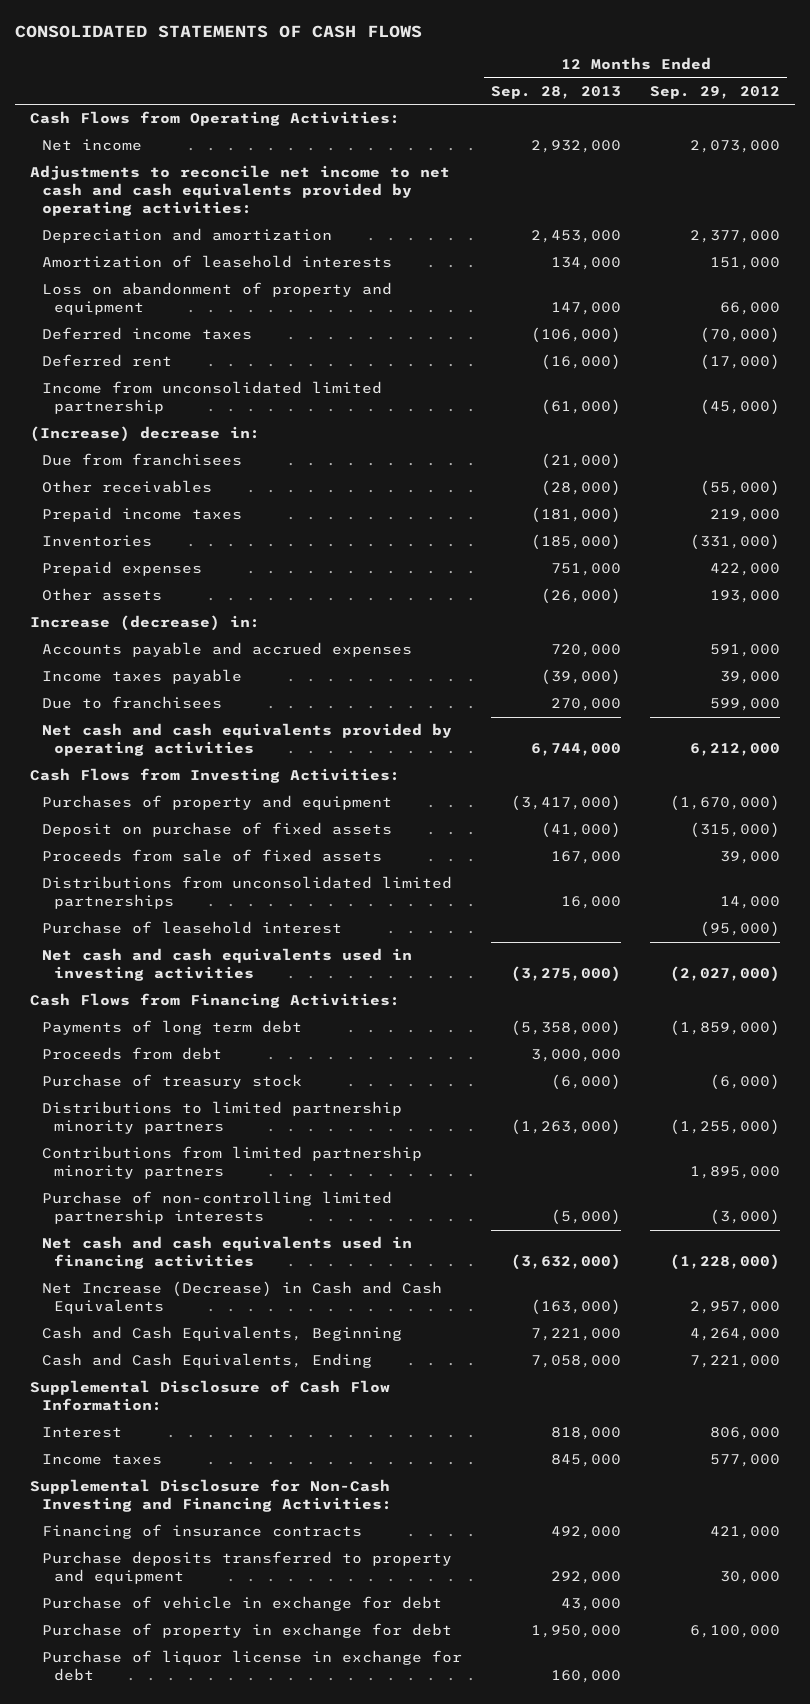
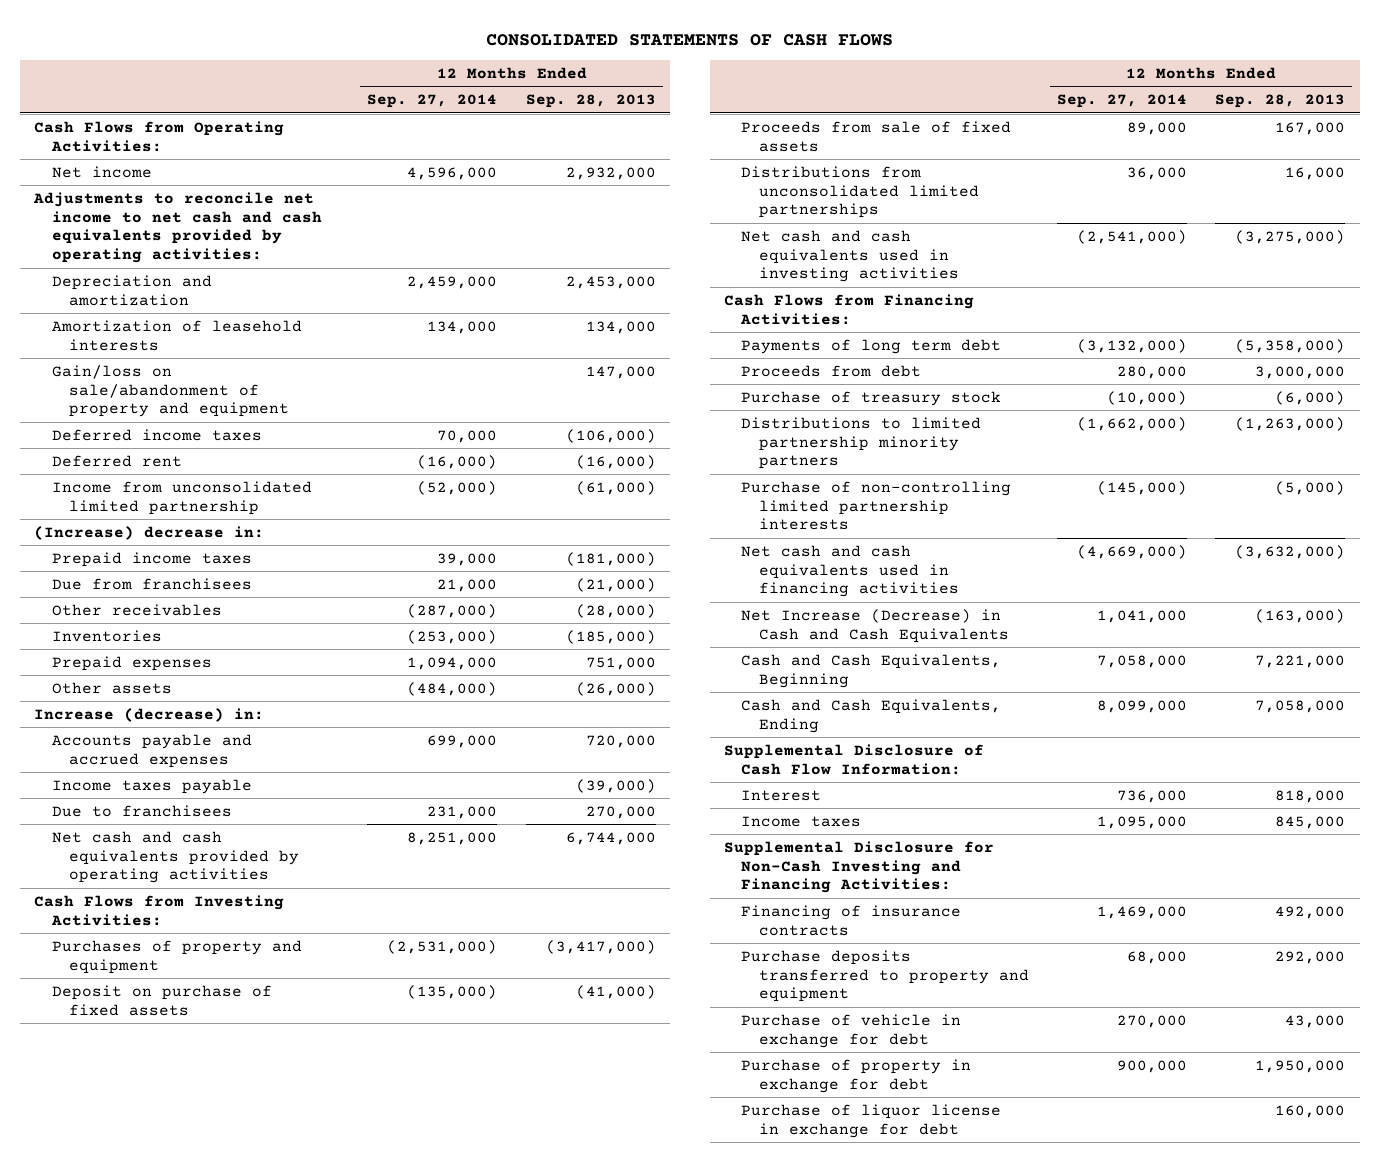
[650,86,781,100] Sep. 29, 2012 -> none
none -> [367,94,498,109] Sep. 27, 2014
[41,282,392,316] Loss on abandonment of property and equipment -> [51,364,289,418] Gain/loss on sale/abandonment of property and equipment
[41,507,242,523] Prepaid income taxes -> [51,551,252,567] Prepaid income taxes
[41,921,342,935] Purchase of leasehold interest -> none
[41,1146,422,1180] Contributions from limited partnership minority partners -> none

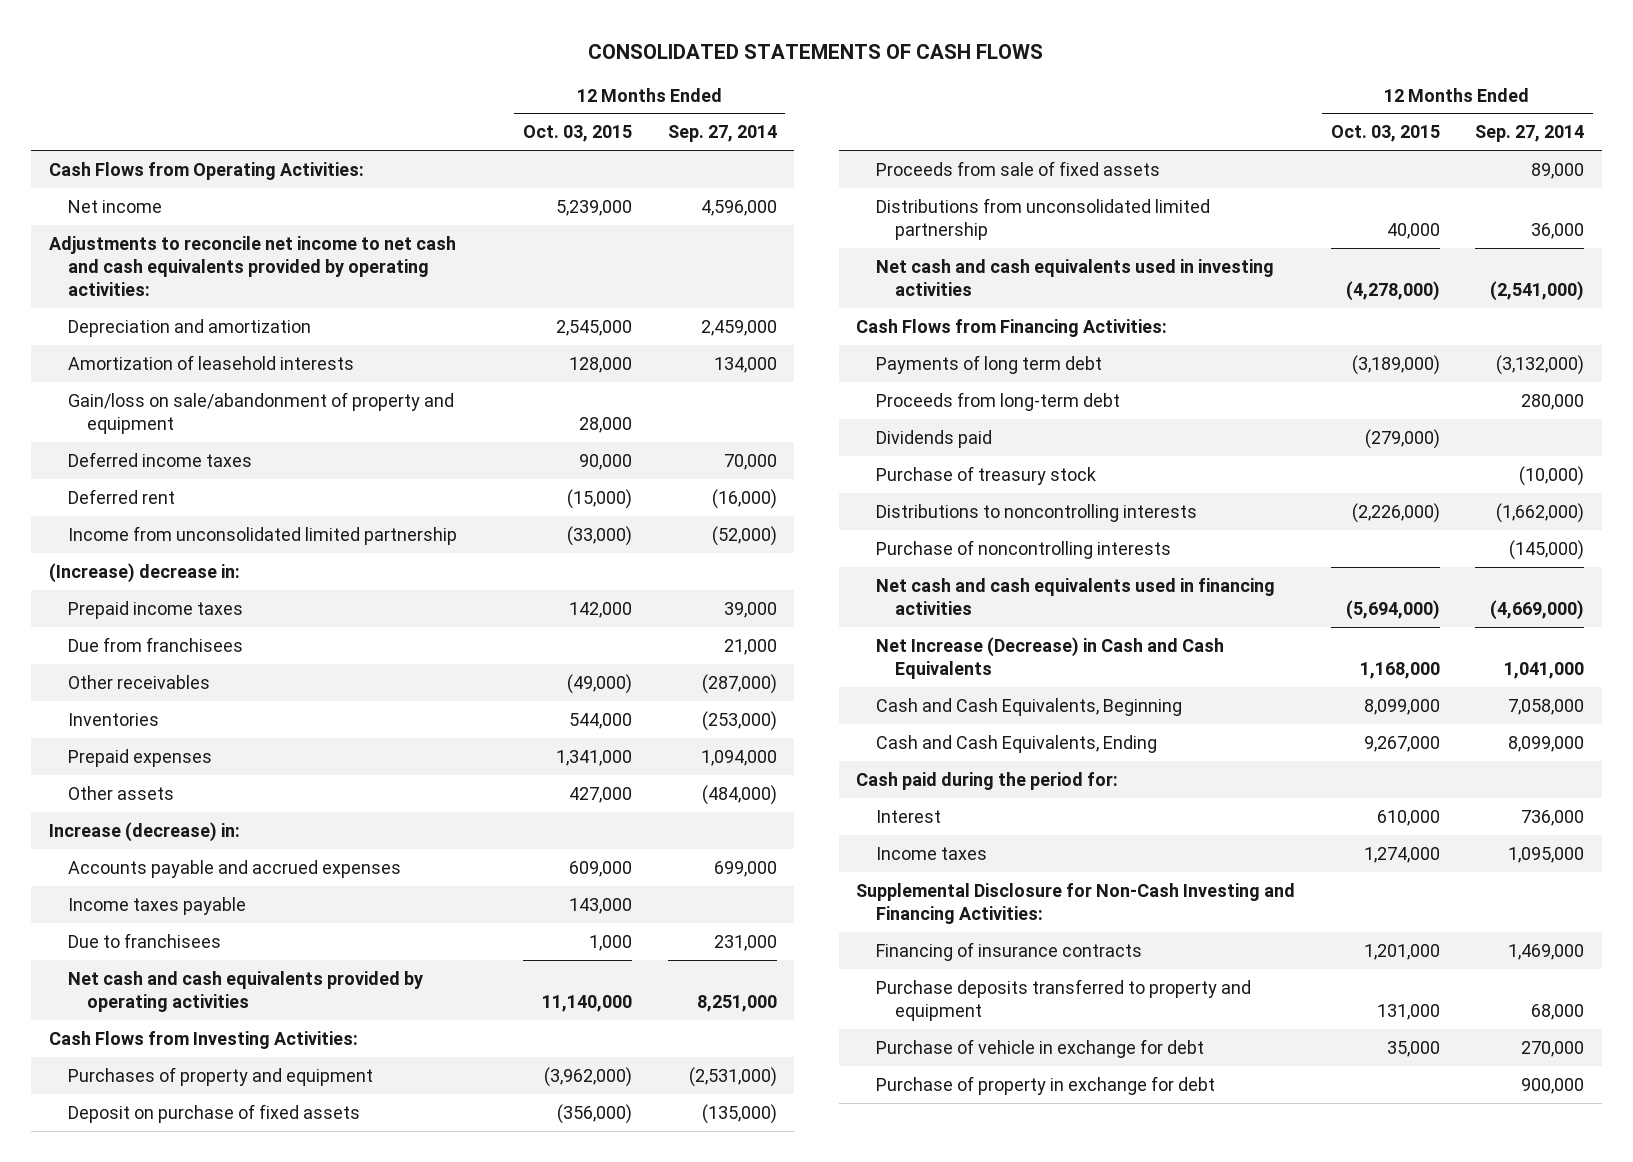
[525,94,656,109] Sep. 28, 2013 -> none
none -> [523,125,633,143] Oct. 03, 2015
[741,165,979,219] Distributions from unconsolidated limited partnerships -> [875,197,1210,240] Distributions from unconsolidated limited partnership
[741,364,922,377] Proceeds from debt -> [875,391,1120,411] Proceeds from long-term debt
none -> [875,429,992,448] Dividends paid
[741,416,982,470] Distributions to limited partnership minority partners -> [875,503,1197,522] Distributions to noncontrolling interests
[741,480,1012,531] Purchase of non-controlling limited partnership interests -> [875,539,1171,559] Purchase of noncontrolling interests
[723,743,984,775] Supplemental Disclosure of Cash Flow Information: -> none
none -> [856,771,1119,790] Cash paid during the period for:
[741,1103,1002,1138] Purchase of liquor license in exchange for debt -> none

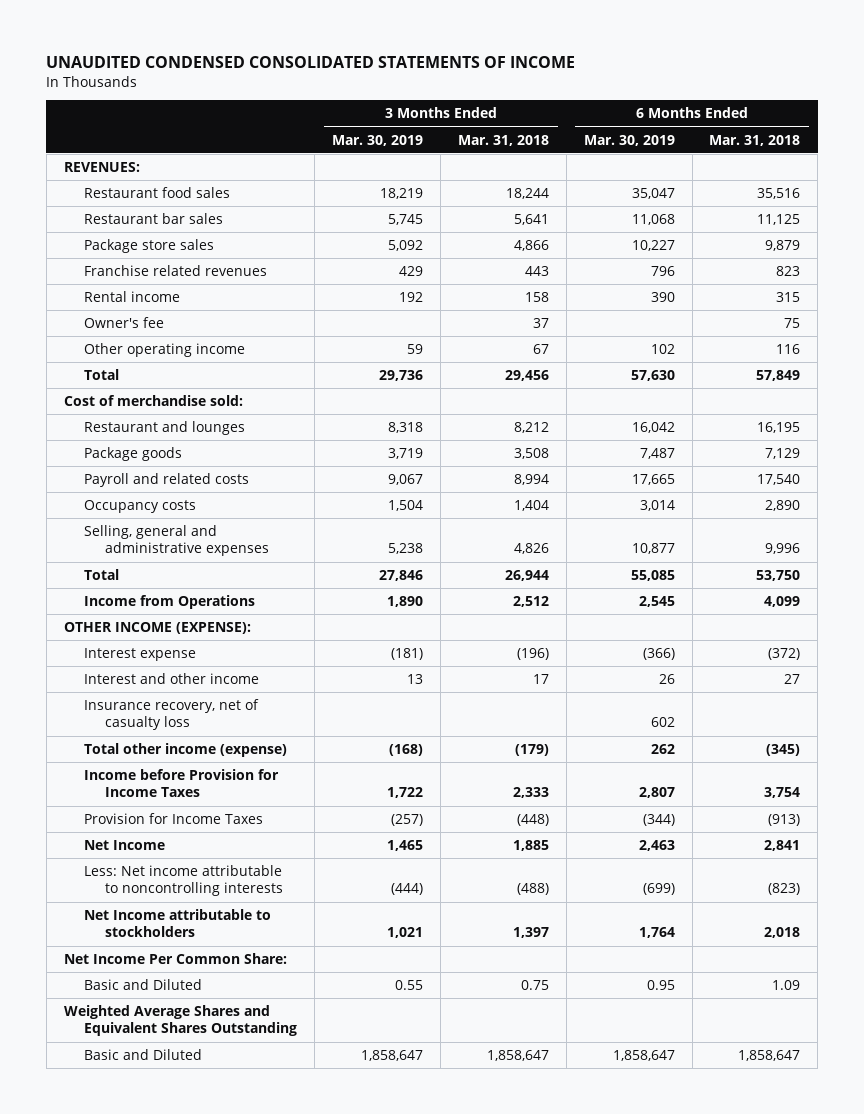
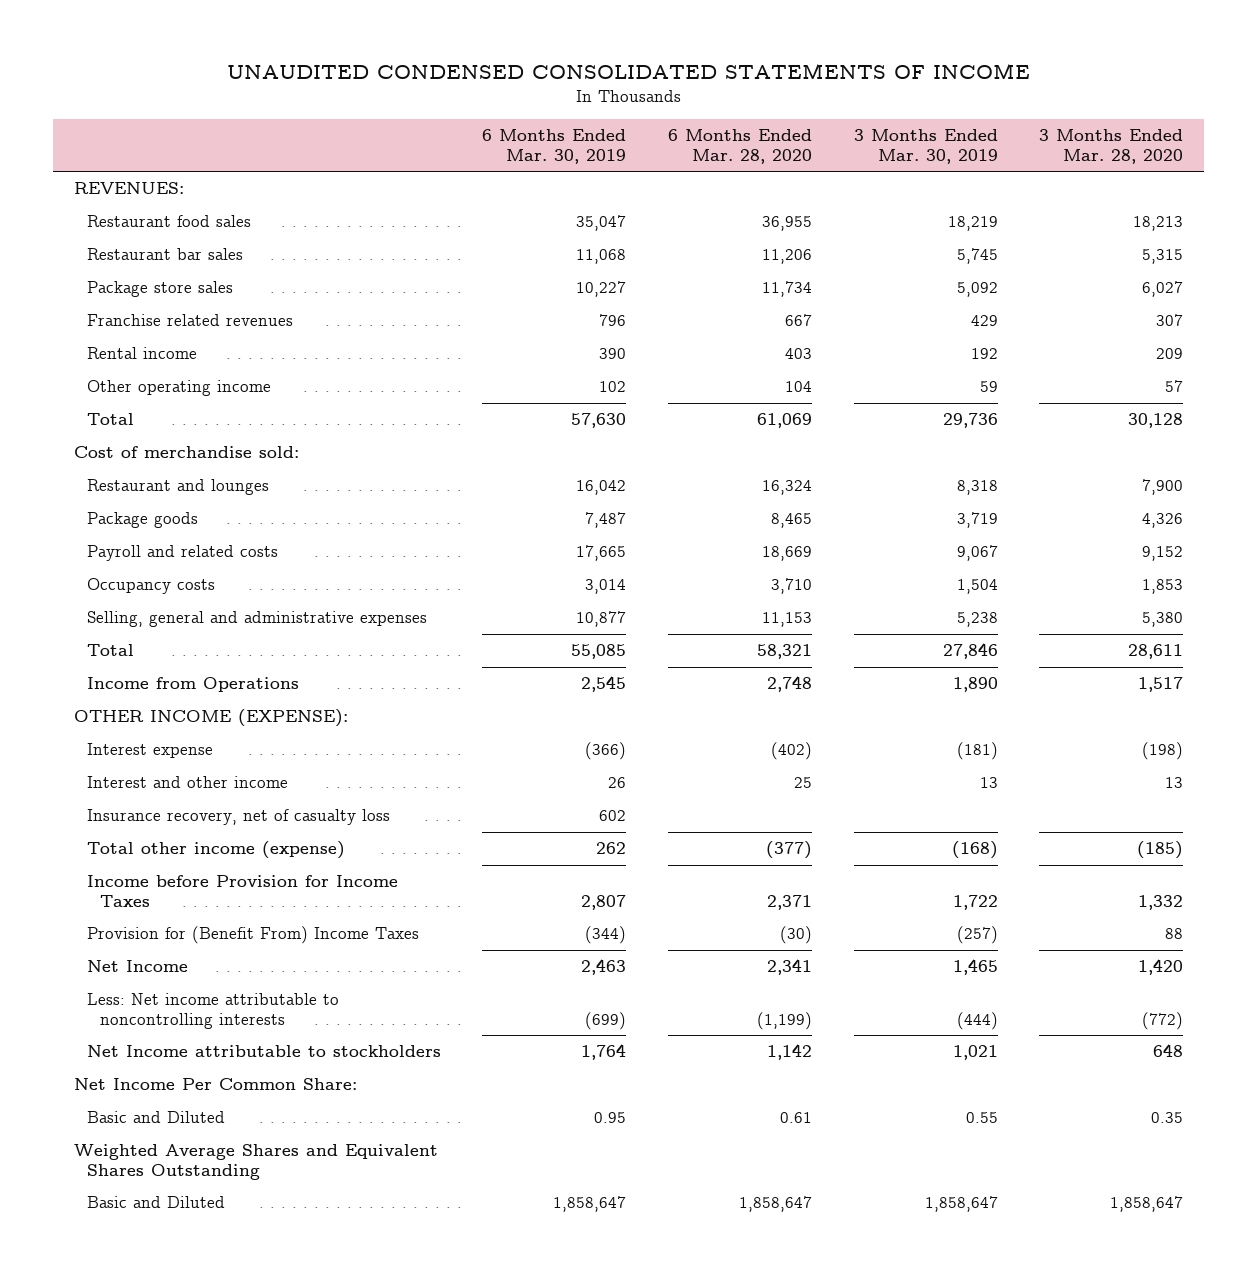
[457,134,549,146] Mar. 31, 2018 -> none
[709,134,801,146] Mar. 31, 2018 -> none
none -> [668,128,813,164] 6 Months Ended Mar. 28, 2020
none -> [1039,128,1184,164] 3 Months Ended Mar. 28, 2020
[84,316,165,328] Owner's fee -> none
[84,812,264,824] Provision for Income Taxes -> [86,926,419,945] Provision for (Benefit From) Income Taxes

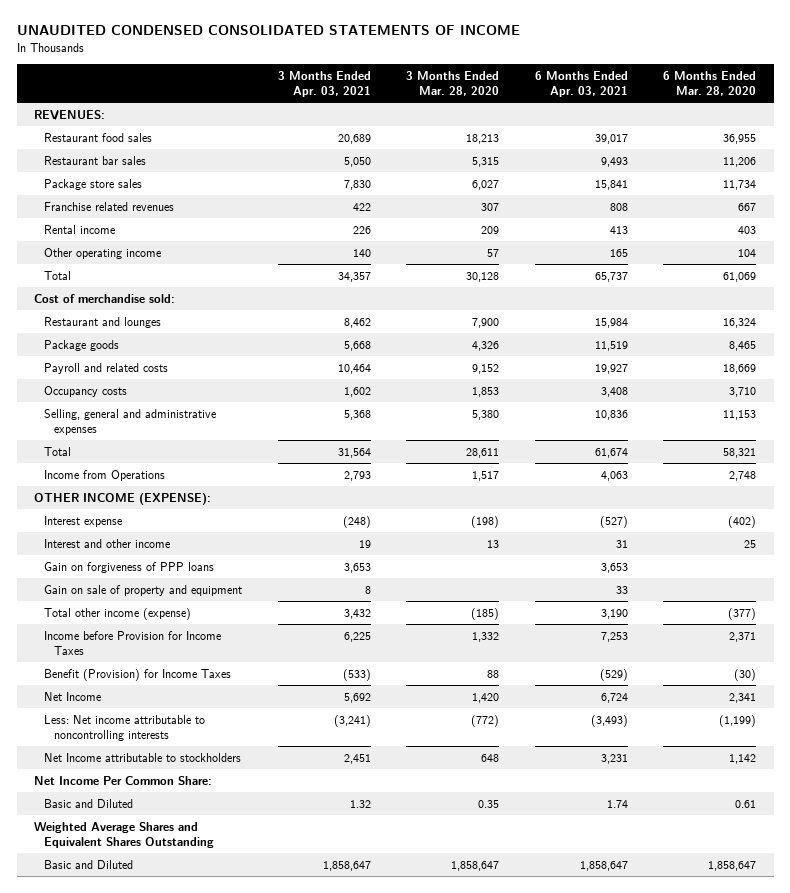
[482,128,627,164] 6 Months Ended Mar. 30, 2019 -> none
[853,128,998,164] 3 Months Ended Mar. 30, 2019 -> none
none -> [277,70,371,98] 3 Months Ended Apr. 03, 2021
none -> [534,70,628,98] 6 Months Ended Apr. 03, 2021
[86,809,390,826] Insurance recovery, net of casualty loss -> none
none -> [44,561,215,573] Gain on forgiveness of PPP loans
none -> [44,584,243,596] Gain on sale of property and equipment
[86,926,419,945] Provision for (Benefit From) Income Taxes -> [44,668,232,681] Benefit (Provision) for Income Taxes

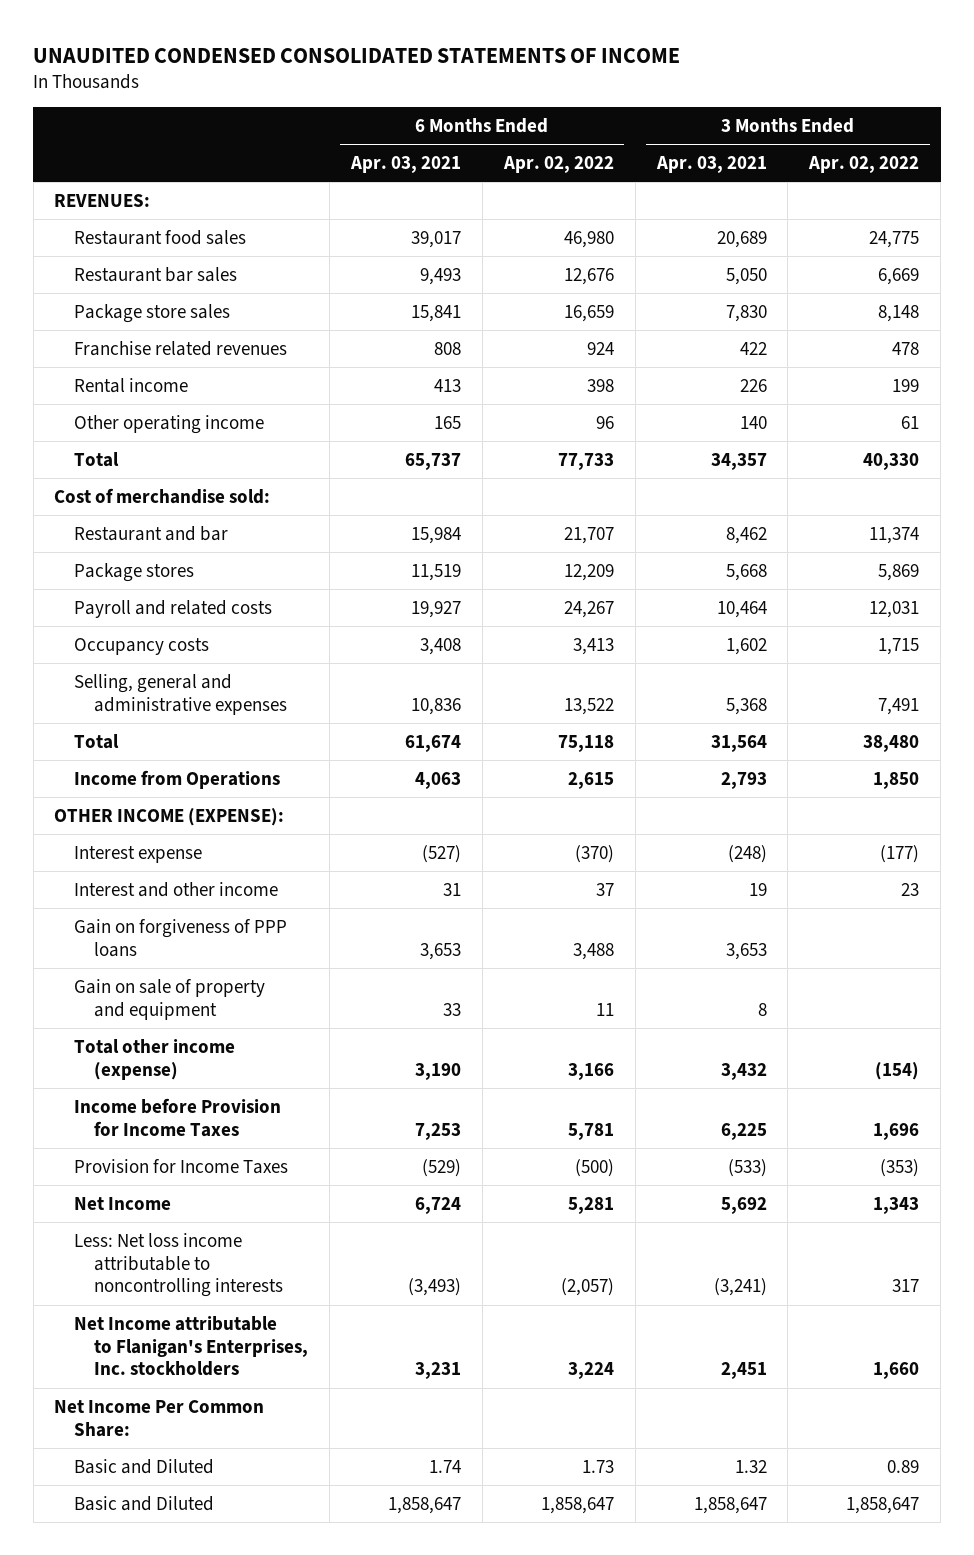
[406,70,500,97] 3 Months Ended Mar. 28, 2020 -> none
[662,70,756,97] 6 Months Ended Mar. 28, 2020 -> none
none -> [502,156,614,174] Apr. 02, 2022
none -> [808,156,920,174] Apr. 02, 2022
[44,316,162,328] Restaurant and lounges -> [74,525,229,541] Restaurant and bar
[44,339,120,351] Package goods -> [74,562,195,582] Package stores
[44,668,232,681] Benefit (Provision) for Income Taxes -> [74,1158,289,1174] Provision for Income Taxes
[44,714,206,742] Less: Net income attributable to noncontrolling interests -> [74,1232,284,1298] Less: Net loss income attributable to noncontrolling interests
[44,752,242,762] Net Income attributable to stockholders -> [74,1315,309,1377] Net Income attributable to Flanigan's Enterprises, Inc. stockholders
[34,821,215,849] Weighted Average Shares and Equivalent Shares Outstanding -> none

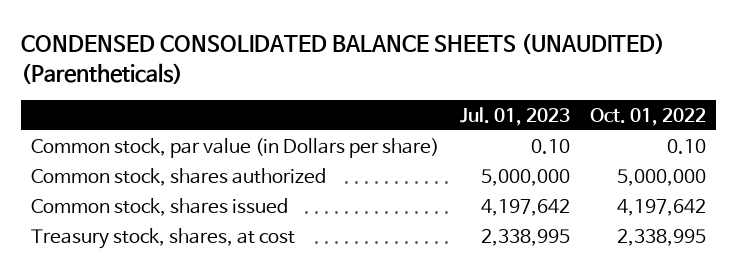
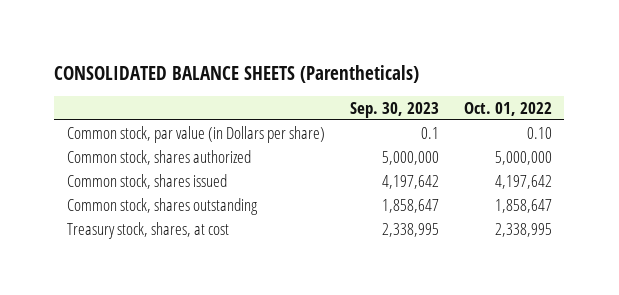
[21,33,666,84] CONDENSED CONSOLIDATED BALANCE SHEETS (UNAUDITED) (Parentheticals) -> [54,64,420,83] CONSOLIDATED BALANCE SHEETS (Parentheticals)
[459,106,570,126] Jul. 01, 2023 -> none
none -> [349,101,439,118] Sep. 30, 2023
none -> [66,197,258,215] Common stock, shares outstanding

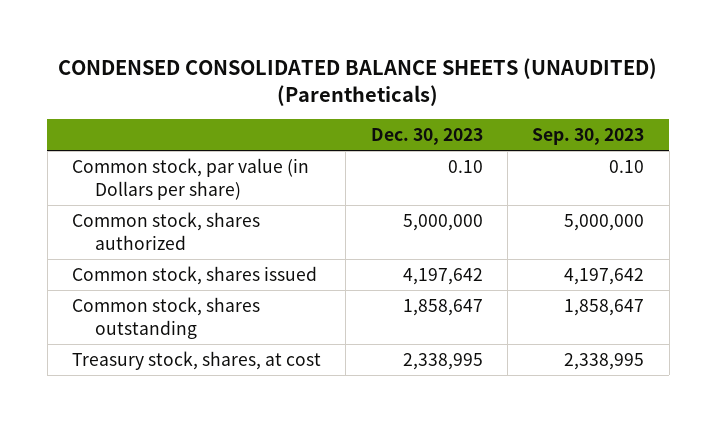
[54,64,420,83] CONSOLIDATED BALANCE SHEETS (Parentheticals) -> [58,57,658,106] CONDENSED CONSOLIDATED BALANCE SHEETS (UNAUDITED) (Parentheticals)
[463,101,552,116] Oct. 01, 2022 -> none
none -> [370,128,483,146] Dec. 30, 2023
[420,126,439,139] 0.1 -> [609,159,645,173] 0.10

